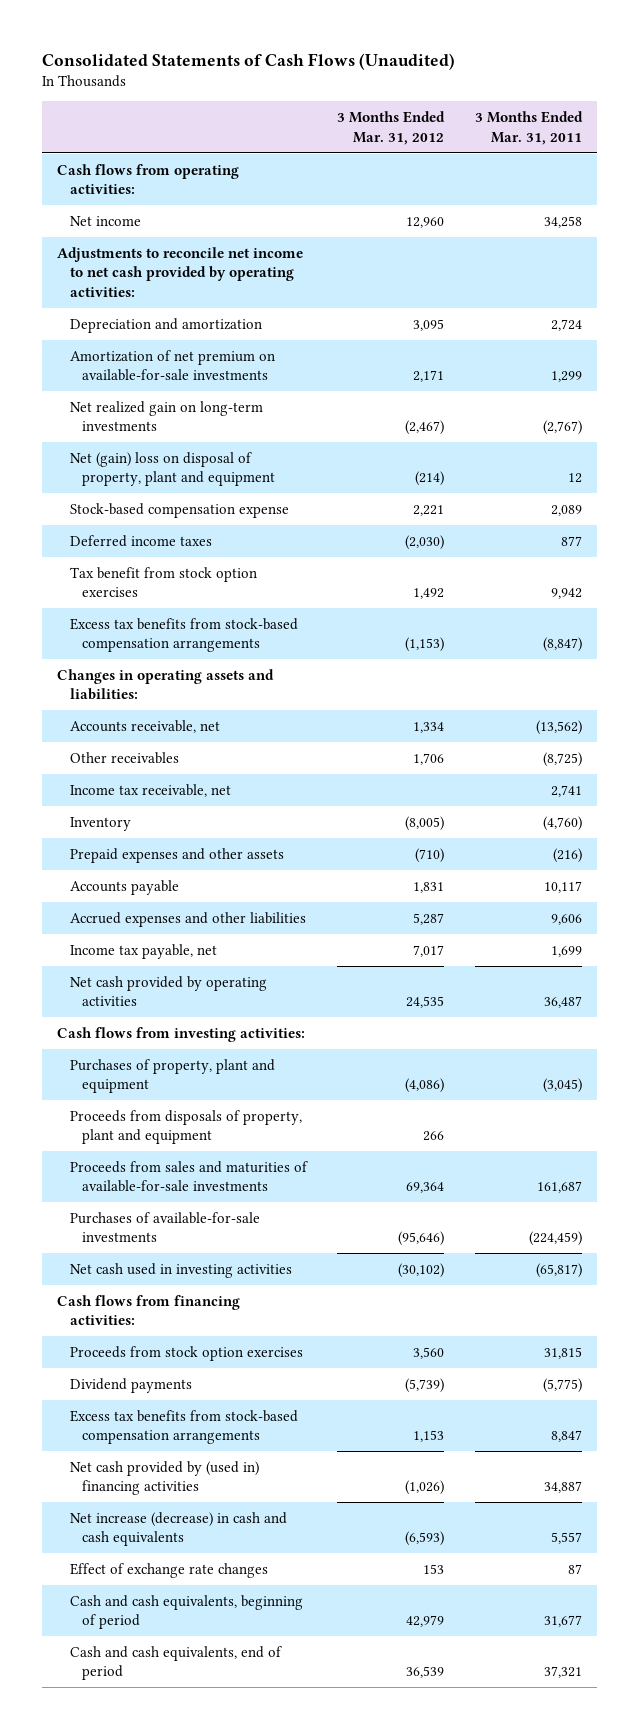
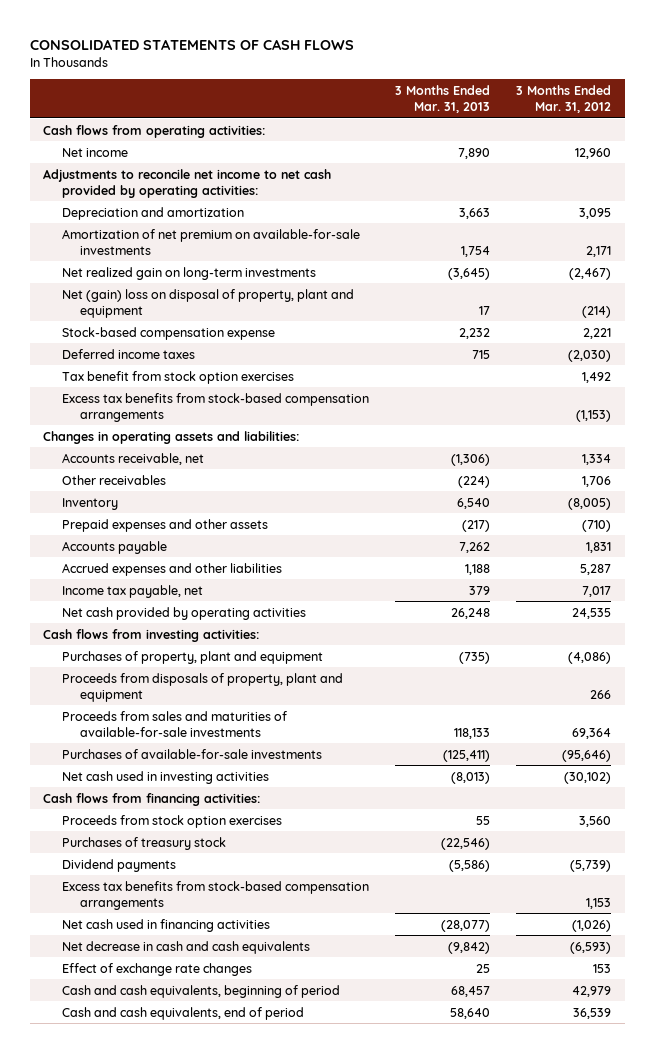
[42,52,456,70] Consolidated Statements of Cash Flows (Unaudited) -> [30,38,355,50] CONSOLIDATED STATEMENTS OF CASH FLOWS
[474,111,583,145] 3 Months Ended Mar. 31, 2011 -> none
none -> [395,84,491,113] 3 Months Ended Mar. 31, 2013
[69,783,231,797] Income tax receivable, net -> none
none -> [61,836,226,850] Purchases of treasury stock
[69,1460,259,1496] Net cash provided by (used in) financing activities -> [61,918,270,932] Net cash used in financing activities
[69,1511,287,1547] Net increase (decrease) in cash and cash equivalents -> [61,940,310,954] Net decrease in cash and cash equivalents

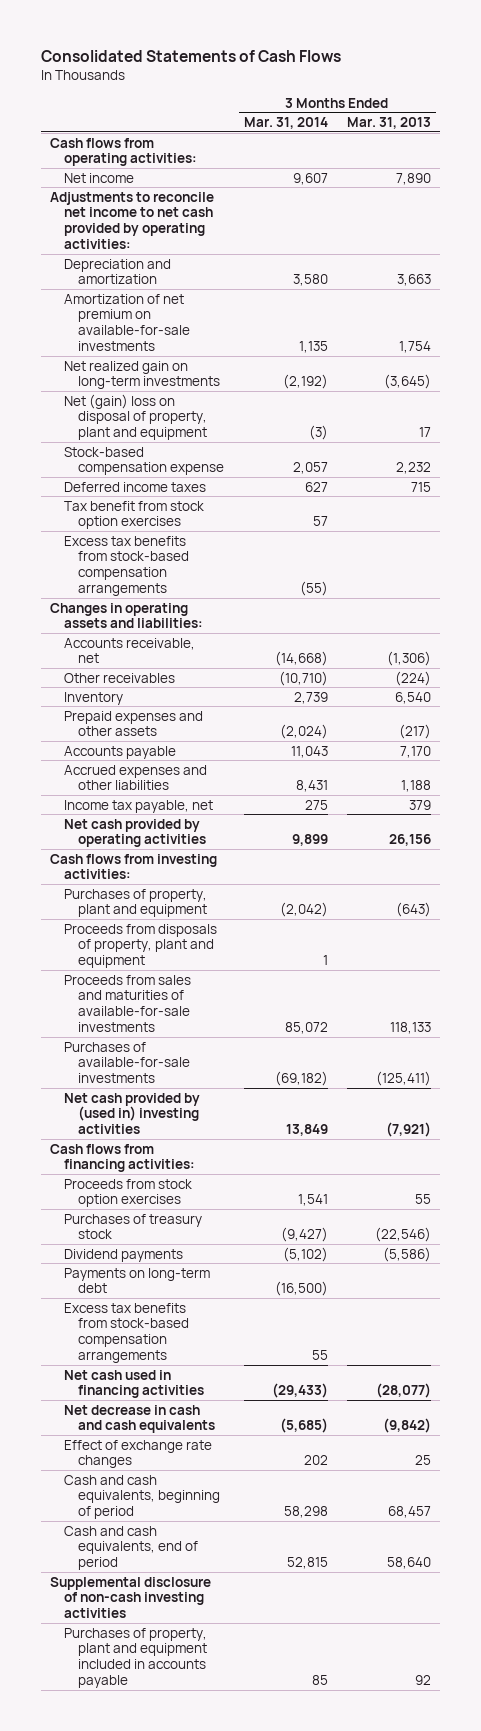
[30,38,355,50] CONSOLIDATED STATEMENTS OF CASH FLOWS -> [40,49,341,62] Consolidated Statements of Cash Flows
[516,84,612,113] 3 Months Ended Mar. 31, 2012 -> none
none -> [243,117,328,130] Mar. 31, 2014
[459,541,491,553] 7,262 -> [399,745,431,758] 7,170
[451,607,491,619] 26,248 -> [388,834,431,847] 26,156
[459,651,491,664] (735) -> [395,902,431,918] (643)
[61,770,269,784] Net cash used in investing activities -> [64,1092,201,1135] Net cash provided by (used in) investing activities
[451,771,491,784] (8,013) -> [385,1122,431,1138] (7,921)
none -> [64,1267,211,1294] Payments on long-term debt
none -> [50,1576,212,1619] Supplemental disclosure of non-cash investing activities
none -> [64,1627,208,1689] Purchases of property, plant and equipment included in accounts payable

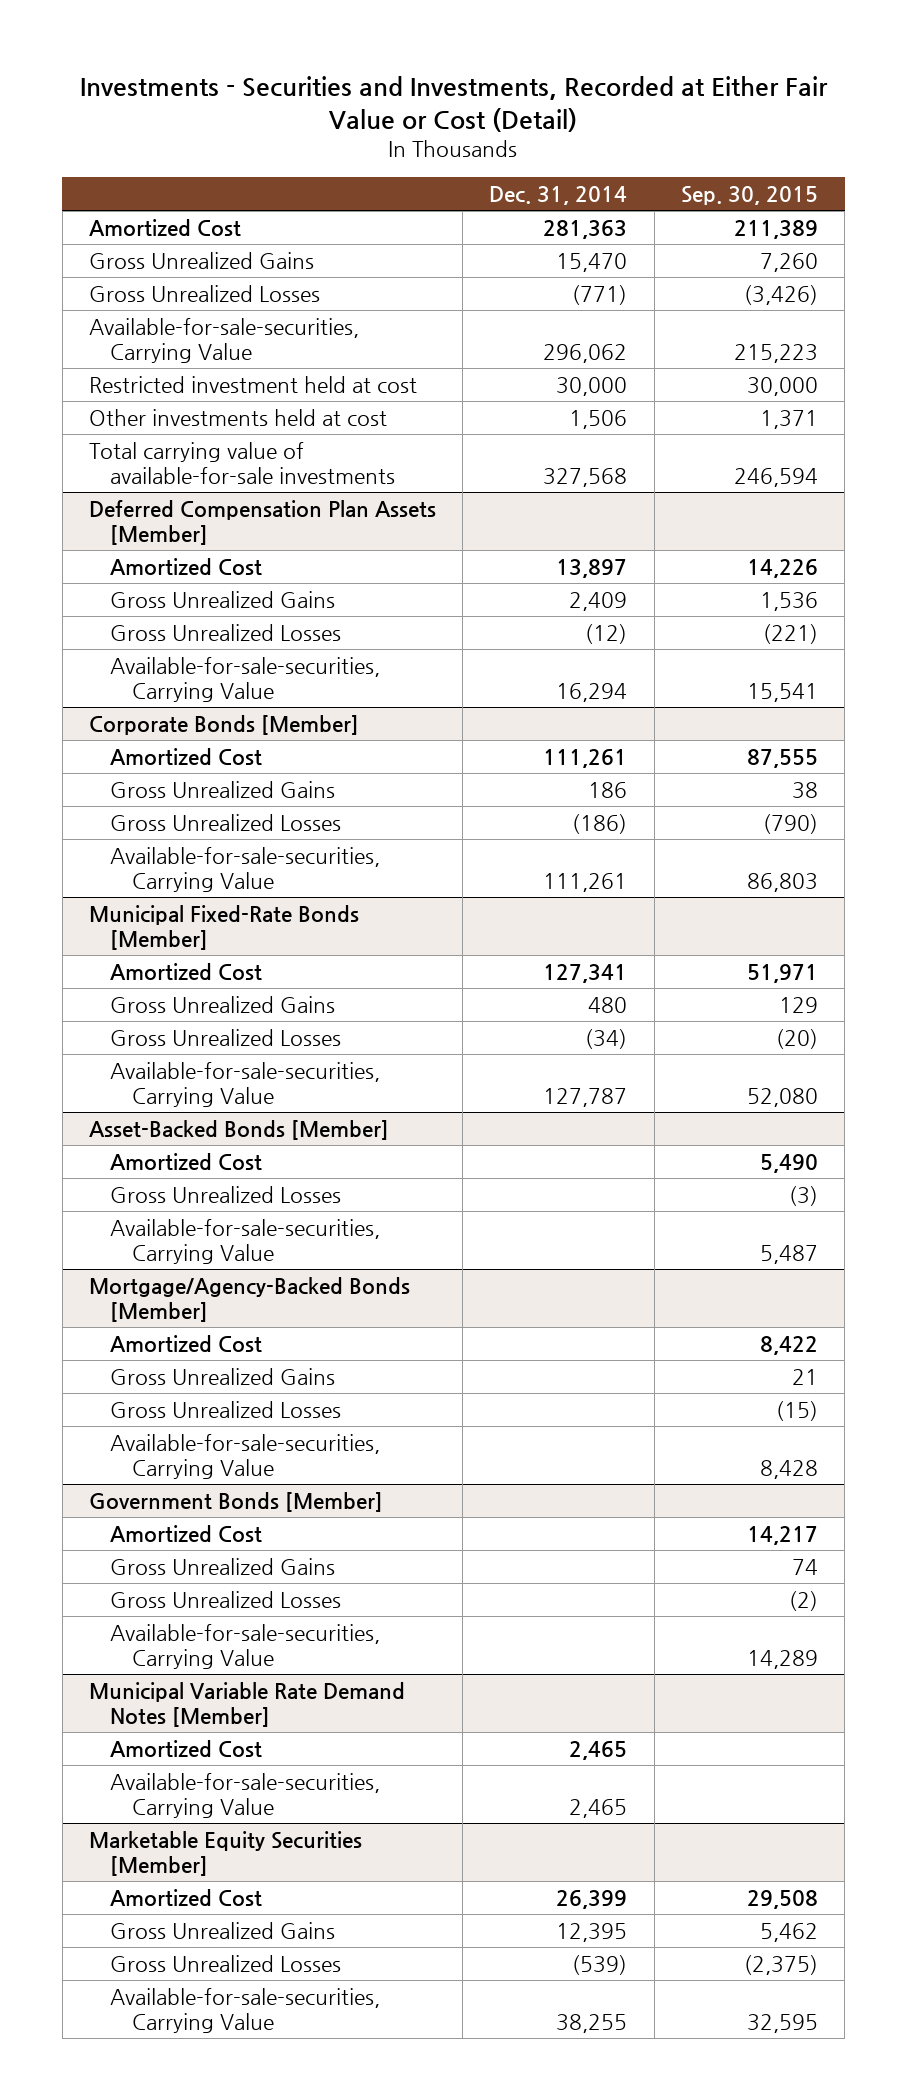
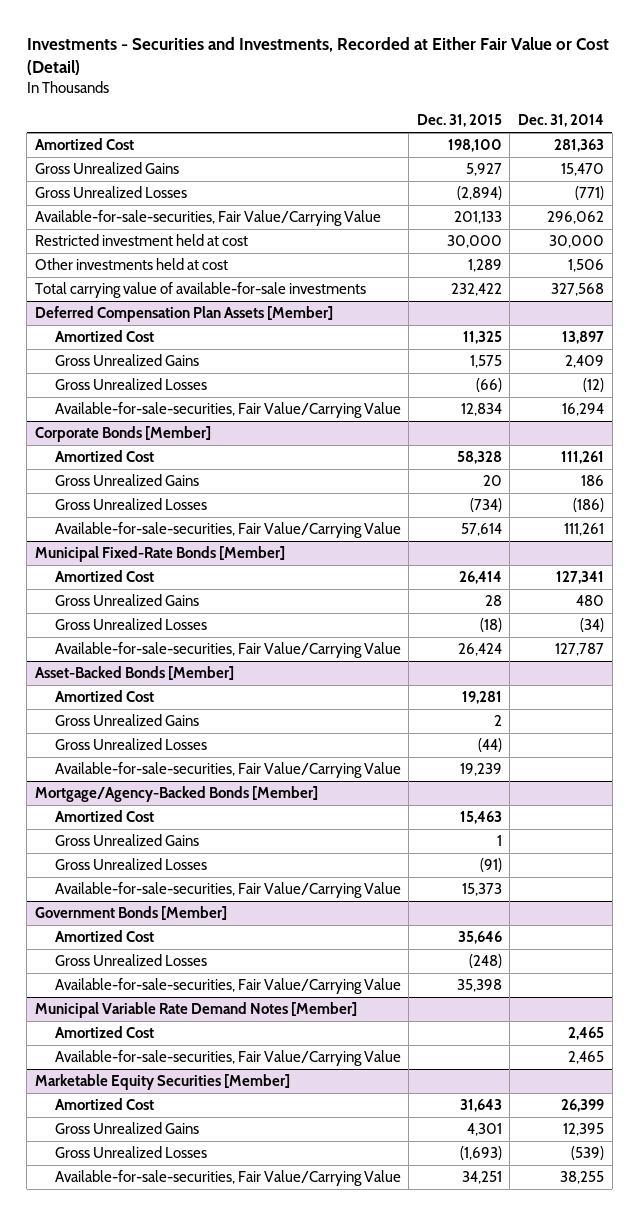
[680,185,818,205] Sep. 30, 2015 -> none
none -> [416,114,502,128] Dec. 31, 2015
[88,317,359,363] Available-for-sale-securities, Carrying Value -> [34,210,381,227] Available-for-sale-securities, Fair Value/Carrying Value
[110,656,381,702] Available-for-sale-securities, Carrying Value -> [54,402,401,419] Available-for-sale-securities, Fair Value/Carrying Value
[110,846,381,892] Available-for-sale-securities, Carrying Value -> [54,522,401,539] Available-for-sale-securities, Fair Value/Carrying Value
[110,1061,381,1107] Available-for-sale-securities, Carrying Value -> [54,642,401,659] Available-for-sale-securities, Fair Value/Carrying Value
none -> [54,714,199,727] Gross Unrealized Gains
[110,1218,381,1264] Available-for-sale-securities, Carrying Value -> [54,762,401,779] Available-for-sale-securities, Fair Value/Carrying Value
[110,1433,381,1479] Available-for-sale-securities, Carrying Value -> [54,882,401,899] Available-for-sale-securities, Fair Value/Carrying Value
[110,1557,336,1575] Gross Unrealized Gains -> none
[110,1623,381,1669] Available-for-sale-securities, Carrying Value -> [54,978,401,995] Available-for-sale-securities, Fair Value/Carrying Value
[110,1772,381,1818] Available-for-sale-securities, Carrying Value -> [54,1050,401,1067] Available-for-sale-securities, Fair Value/Carrying Value
[110,1987,381,2033] Available-for-sale-securities, Carrying Value -> [54,1170,401,1187] Available-for-sale-securities, Fair Value/Carrying Value

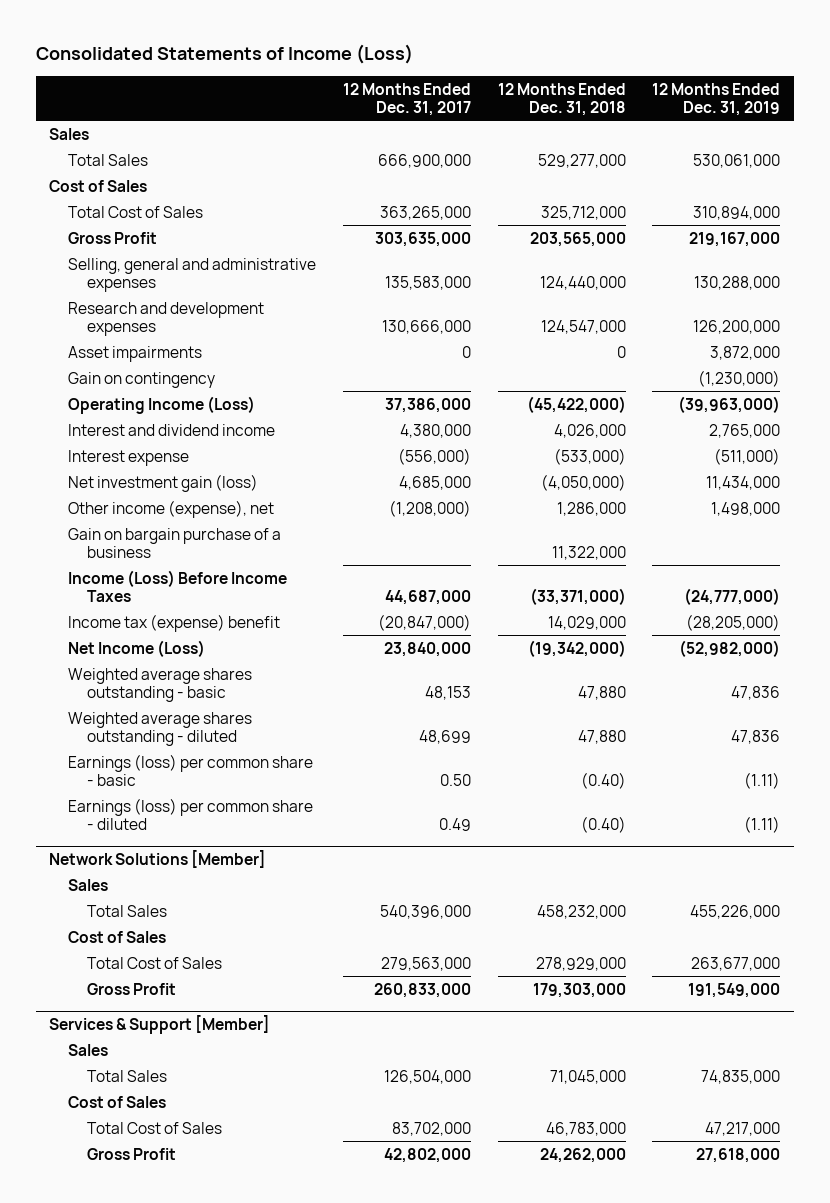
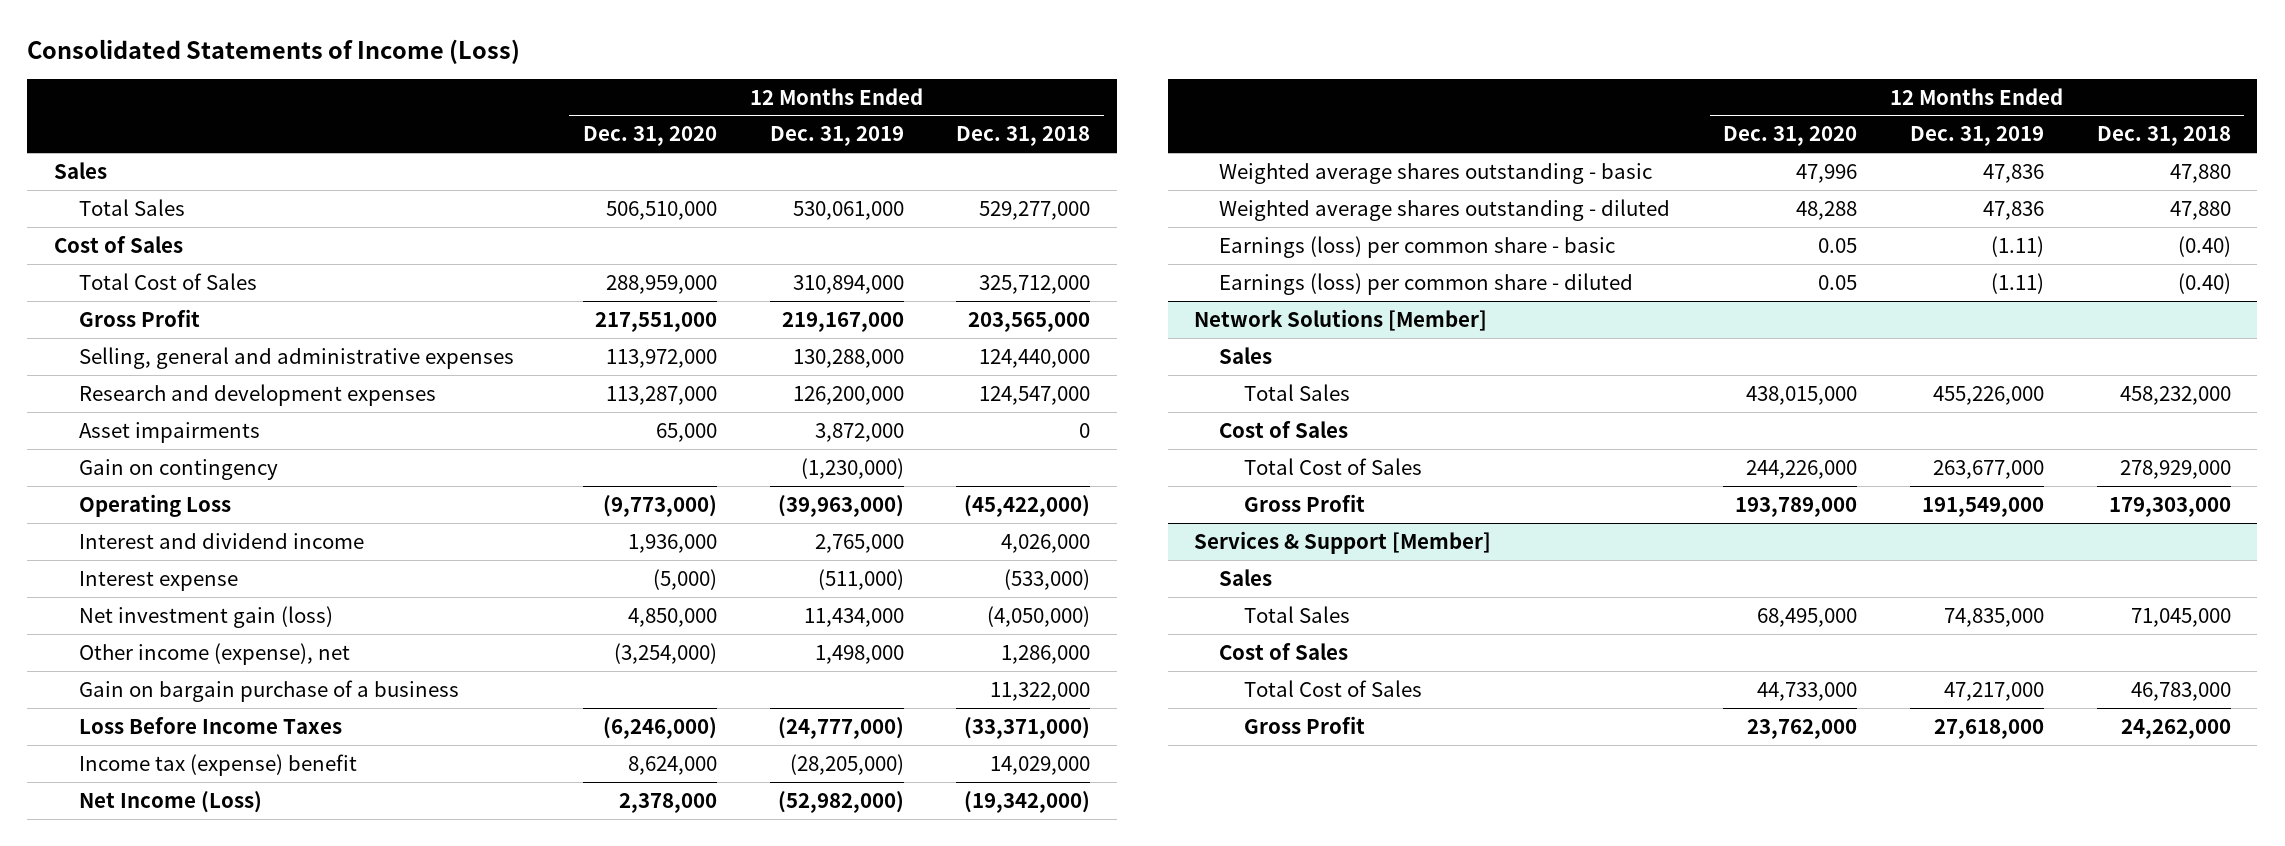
[342,82,471,117] 12 Months Ended Dec. 31, 2017 -> none
none -> [582,126,717,147] Dec. 31, 2020
[68,395,256,414] Operating Income (Loss) -> [78,493,231,517] Operating Loss
[68,569,288,603] Income (Loss) Before Income Taxes -> [78,716,342,734] Loss Before Income Taxes

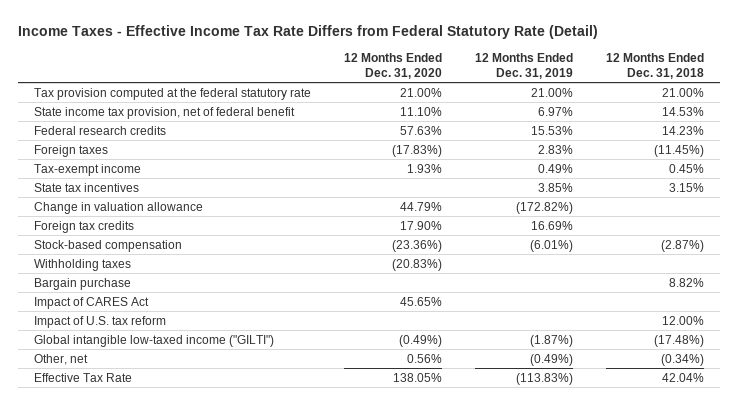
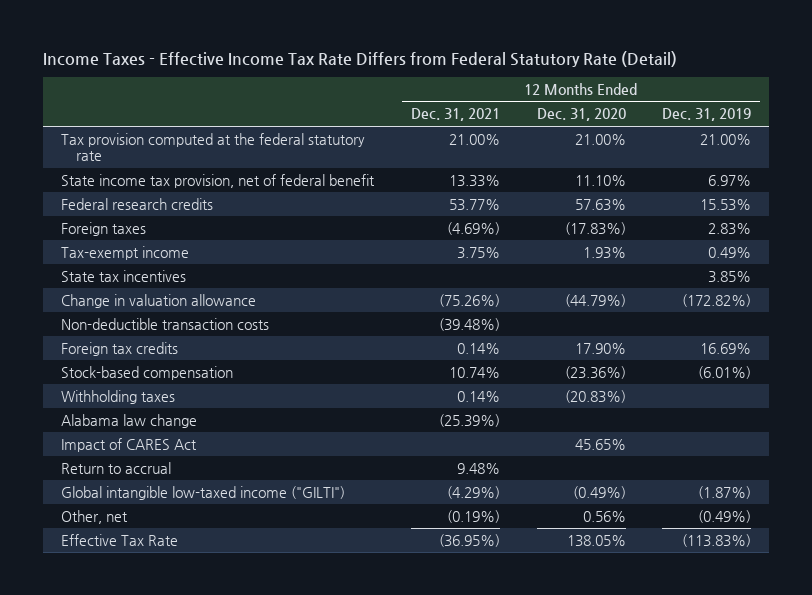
[605,53,704,79] 12 Months Ended Dec. 31, 2018 -> none
none -> [410,108,500,122] Dec. 31, 2021
[399,201,442,211] 44.79% -> [564,293,626,307] (44.79%)
none -> [61,317,270,330] Non-deductible transaction costs
[34,277,132,290] Bargain purchase -> none
none -> [61,413,198,428] Alabama law change
[34,315,167,328] Impact of U.S. tax reform -> none
none -> [61,461,172,474] Return to accrual

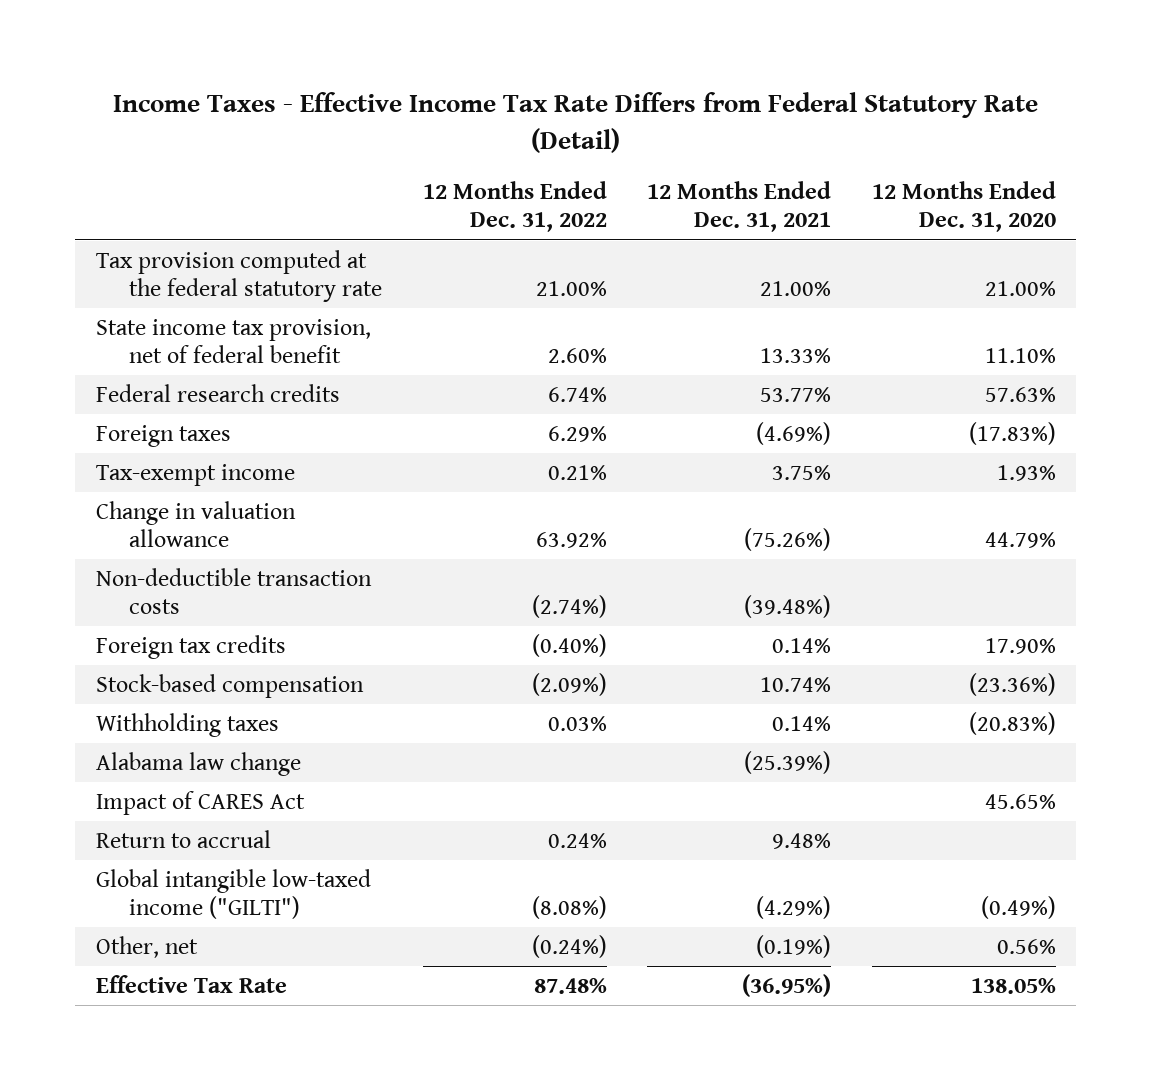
[662,108,752,122] Dec. 31, 2019 -> none
none -> [422,181,607,233] 12 Months Ended Dec. 31, 2022
[61,269,187,282] State tax incentives -> none
[564,293,626,307] (44.79%) -> [984,532,1056,549] 44.79%

